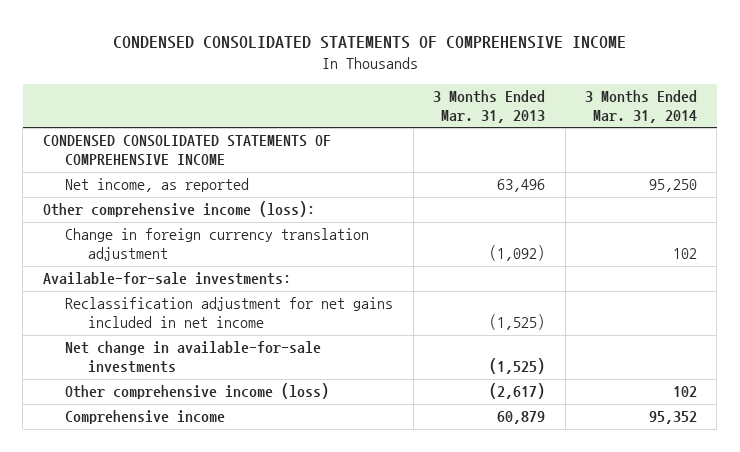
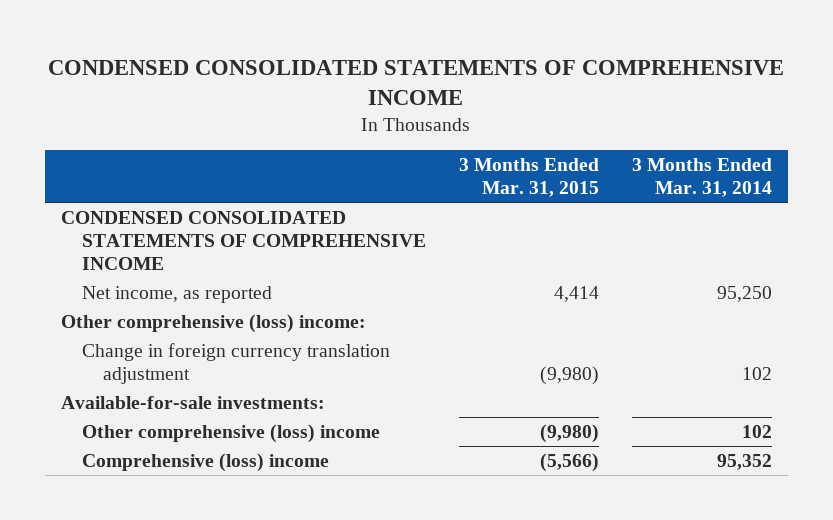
[433,90,546,123] 3 Months Ended Mar. 31, 2013 -> none
none -> [459,158,600,198] 3 Months Ended Mar. 31, 2015
[42,201,315,218] Other comprehensive income (loss): -> [61,313,367,333] Other comprehensive (loss) income:
[65,297,394,329] Reclassification adjustment for net gains included in net income -> none
[65,341,322,374] Net change in available-for-sale investments -> none
[65,383,330,400] Other comprehensive income (loss) -> [82,423,381,443] Other comprehensive (loss) income
[65,410,226,425] Comprehensive income -> [82,452,330,472] Comprehensive (loss) income

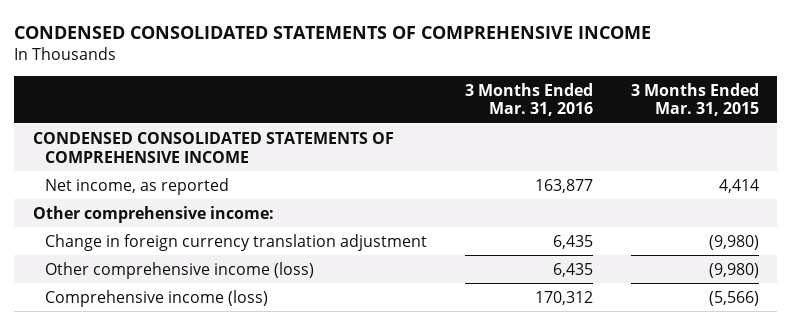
[631,158,772,198] 3 Months Ended Mar. 31, 2014 -> none
none -> [464,82,593,117] 3 Months Ended Mar. 31, 2016
[61,313,367,333] Other comprehensive (loss) income: -> [33,205,275,223] Other comprehensive income:
[61,395,326,409] Available-for-sale investments: -> none
[82,423,381,443] Other comprehensive (loss) income -> [45,261,315,279] Other comprehensive income (loss)
[82,452,330,472] Comprehensive (loss) income -> [45,289,269,307] Comprehensive income (loss)

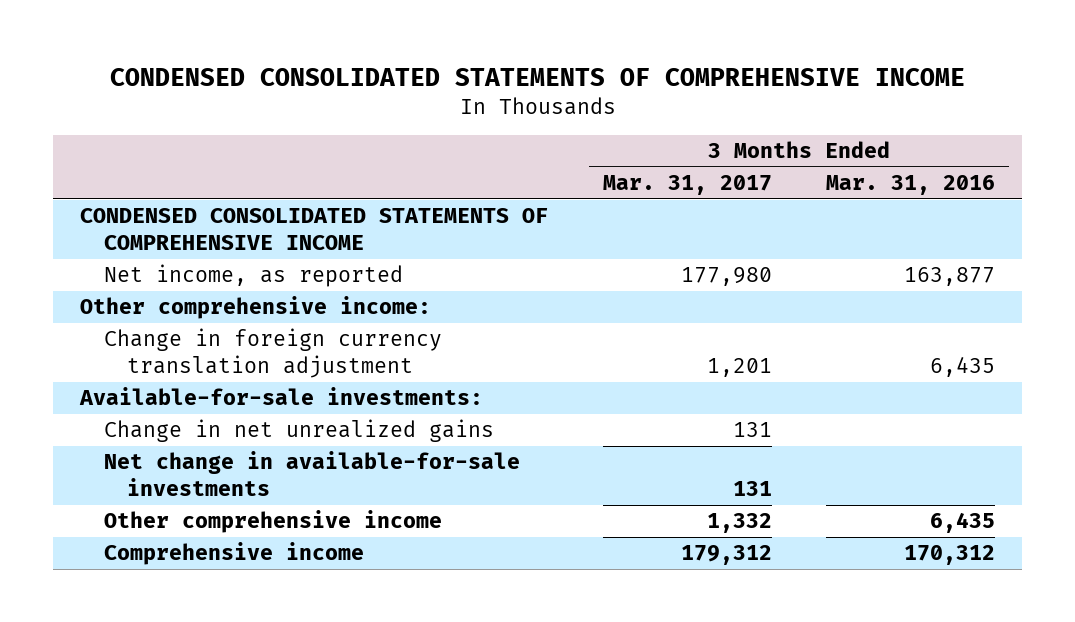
[630,82,759,117] 3 Months Ended Mar. 31, 2015 -> none
none -> [602,175,772,196] Mar. 31, 2017
none -> [79,387,484,406] Available-for-sale investments:
none -> [103,419,494,443] Change in net unrealized gains
none -> [103,451,520,497] Net change in available-for-sale investments
[45,261,315,279] Other comprehensive income (loss) -> [103,510,442,534] Other comprehensive income
[45,289,269,307] Comprehensive income (loss) -> [103,542,364,566] Comprehensive income

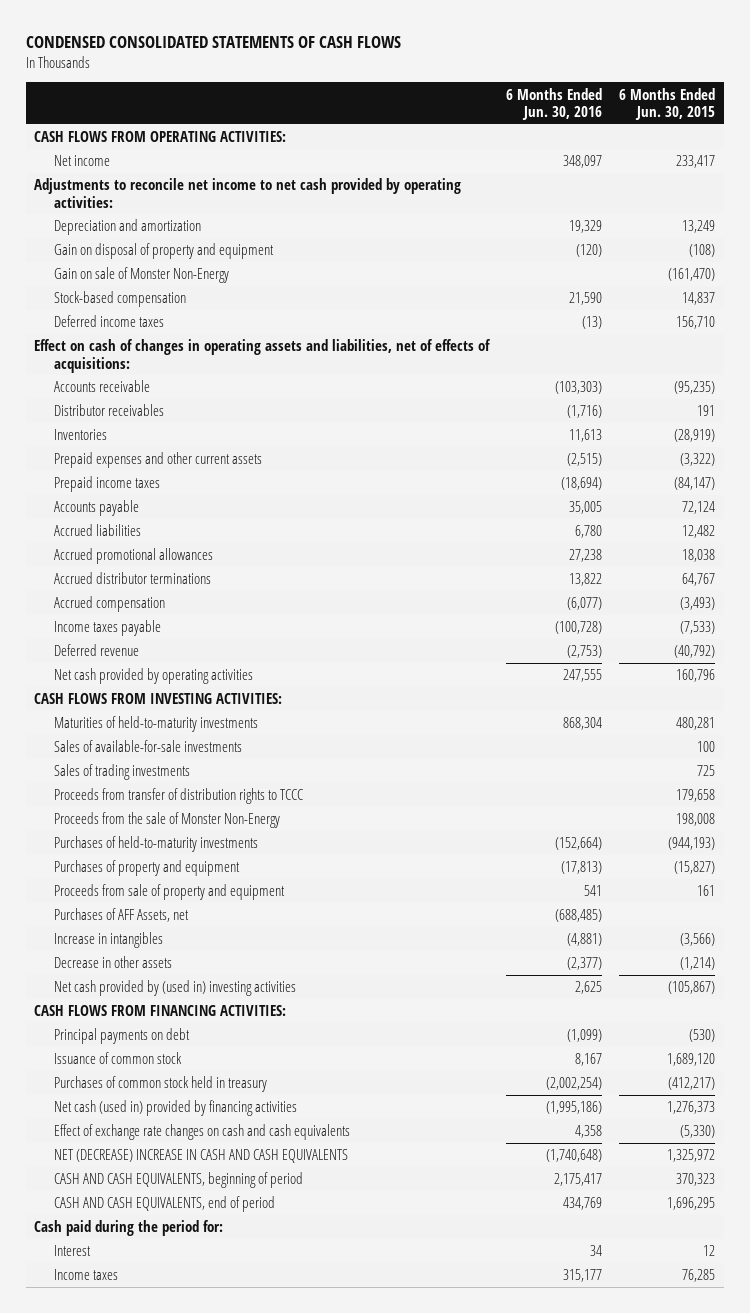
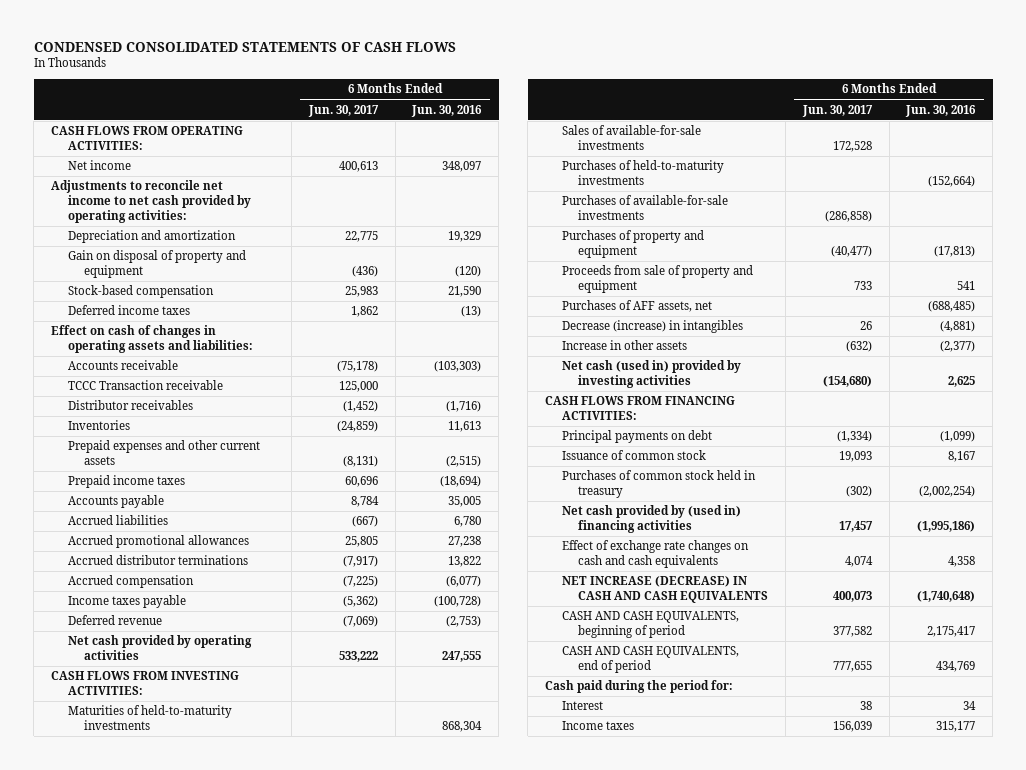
[619,87,716,121] 6 Months Ended Jun. 30, 2015 -> none
none -> [307,104,379,117] Jun. 30, 2017
[53,267,229,284] Gain on sale of Monster Non-Energy -> none
[34,339,492,373] Effect on cash of changes in operating assets and liabilities, net of effects of acquisitions: -> [50,325,253,354] Effect on cash of changes in operating assets and liabilities:
none -> [67,380,223,391] TCCC Transaction receivable
[53,764,190,781] Sales of trading investments -> none
[53,788,303,805] Proceeds from transfer of distribution rights to TCCC -> none
[53,812,280,829] Proceeds from the sale of Monster Non-Energy -> none
none -> [561,195,728,221] Purchases of available-for-sale investments
[53,908,189,923] Purchases of AFF Assets, net -> [561,300,712,313] Purchases of AFF assets, net
[53,932,163,949] Increase in intangibles -> [561,320,743,334] Decrease (increase) in intangibles
[53,956,172,969] Decrease in other assets -> [561,340,687,351] Increase in other assets
[53,980,296,997] Net cash provided by (used in) investing activities -> [561,360,741,389] Net cash (used in) provided by investing activities
[53,1100,297,1117] Net cash (used in) provided by financing activities -> [561,505,741,534] Net cash provided by (used in) financing activities
[53,1149,348,1164] NET (DECREASE) INCREASE IN CASH AND CASH EQUIVALENTS -> [561,576,769,604] NET INCREASE (DECREASE) IN CASH AND CASH EQUIVALENTS

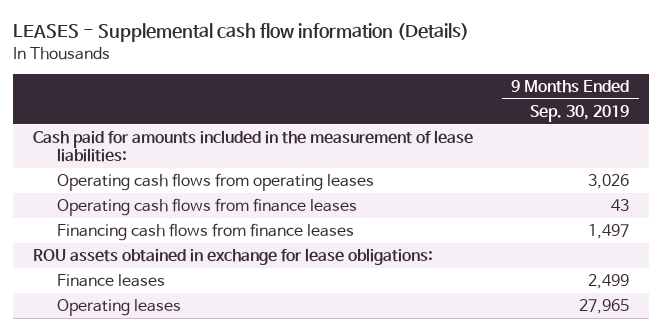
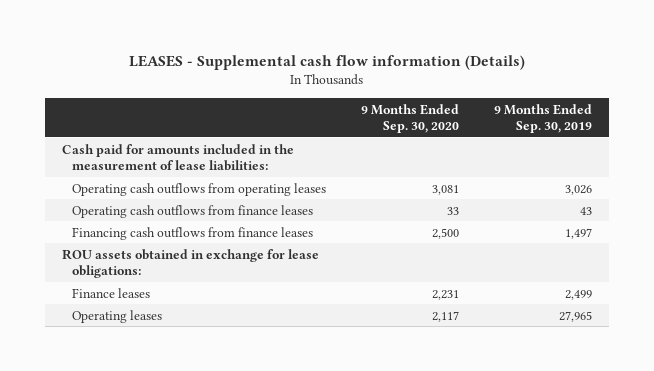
none -> [361,103,460,133] 9 Months Ended Sep. 30, 2020
[56,172,374,191] Operating cash flows from operating leases -> [72,182,327,196] Operating cash outflows from operating leases
[56,197,357,216] Operating cash flows from finance leases -> [72,204,314,218] Operating cash outflows from finance leases
[56,222,354,241] Financing cash flows from finance leases -> [72,226,314,240] Financing cash outflows from finance leases

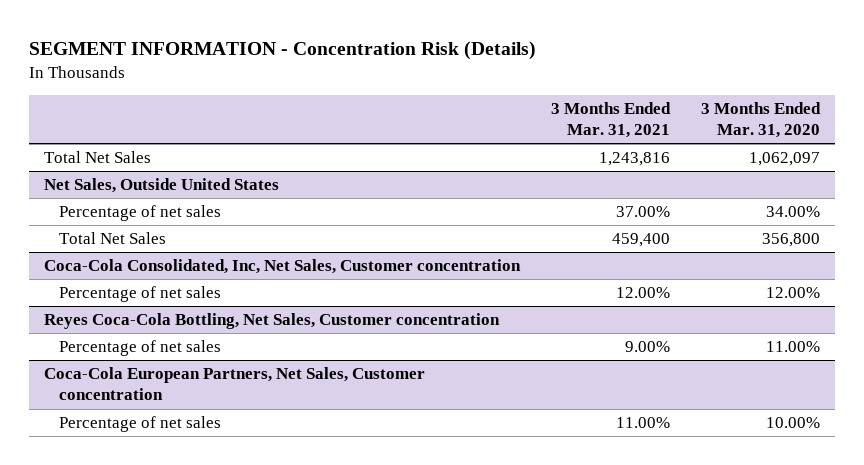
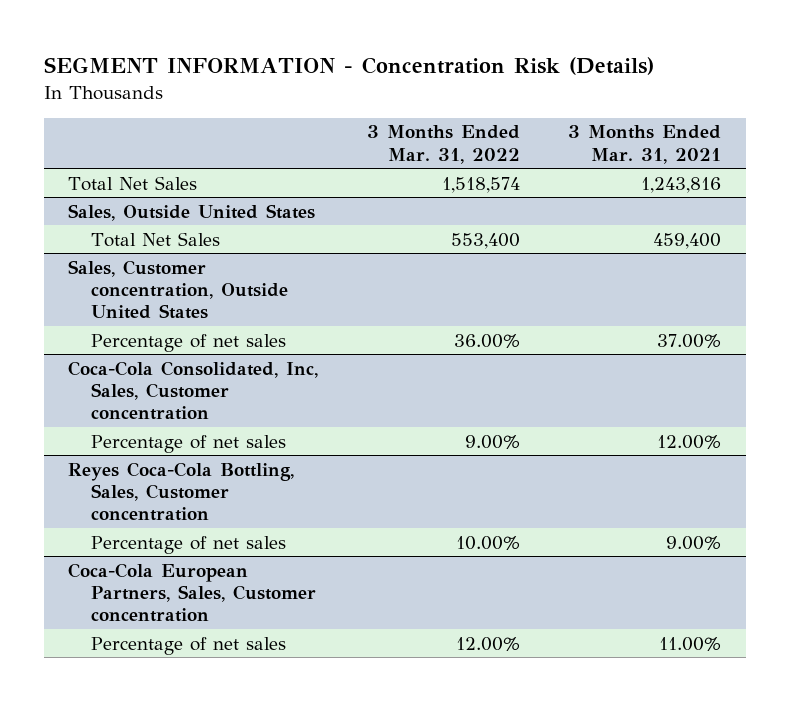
[700,101,821,138] 3 Months Ended Mar. 31, 2020 -> none
none -> [366,125,520,164] 3 Months Ended Mar. 31, 2022
[58,205,221,222] Percentage of net sales -> none
[44,178,280,194] Net Sales, Outside United States -> [68,203,316,221] Sales, Outside United States
none -> [68,259,289,320] Sales, Customer concentration, Outside United States
none -> [91,333,287,352] Percentage of net sales
[44,259,522,275] Coca-Cola Consolidated, Inc, Net Sales, Customer concentration -> [68,360,319,421] Coca-Cola Consolidated, Inc, Sales, Customer concentration
[44,313,501,330] Reyes Coca-Cola Bottling, Net Sales, Customer concentration -> [68,461,295,522] Reyes Coca-Cola Bottling, Sales, Customer concentration
[44,367,426,401] Coca-Cola European Partners, Net Sales, Customer concentration -> [68,562,317,623] Coca-Cola European Partners, Sales, Customer concentration

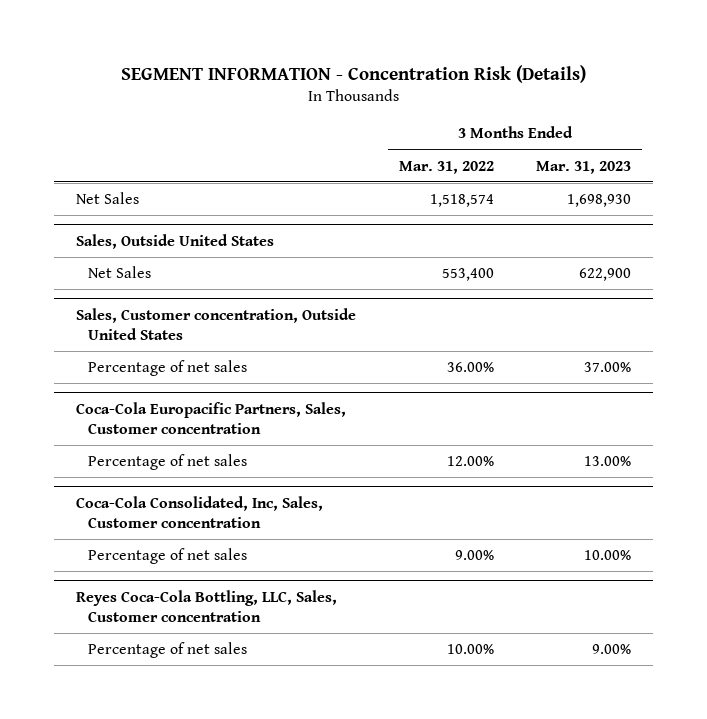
[568,125,722,164] 3 Months Ended Mar. 31, 2021 -> none
none -> [536,160,632,174] Mar. 31, 2023
[68,175,198,191] Total Net Sales -> [75,192,139,205] Net Sales
[91,231,221,247] Total Net Sales -> [87,266,151,279] Net Sales
none -> [75,402,346,434] Coca-Cola Europacific Partners, Sales, Customer concentration
none -> [87,454,247,471] Percentage of net sales
[68,461,295,522] Reyes Coca-Cola Bottling, Sales, Customer concentration -> [75,590,337,622] Reyes Coca-Cola Bottling, LLC, Sales, Customer concentration
[68,562,317,623] Coca-Cola European Partners, Sales, Customer concentration -> none
[91,636,287,655] Percentage of net sales -> none

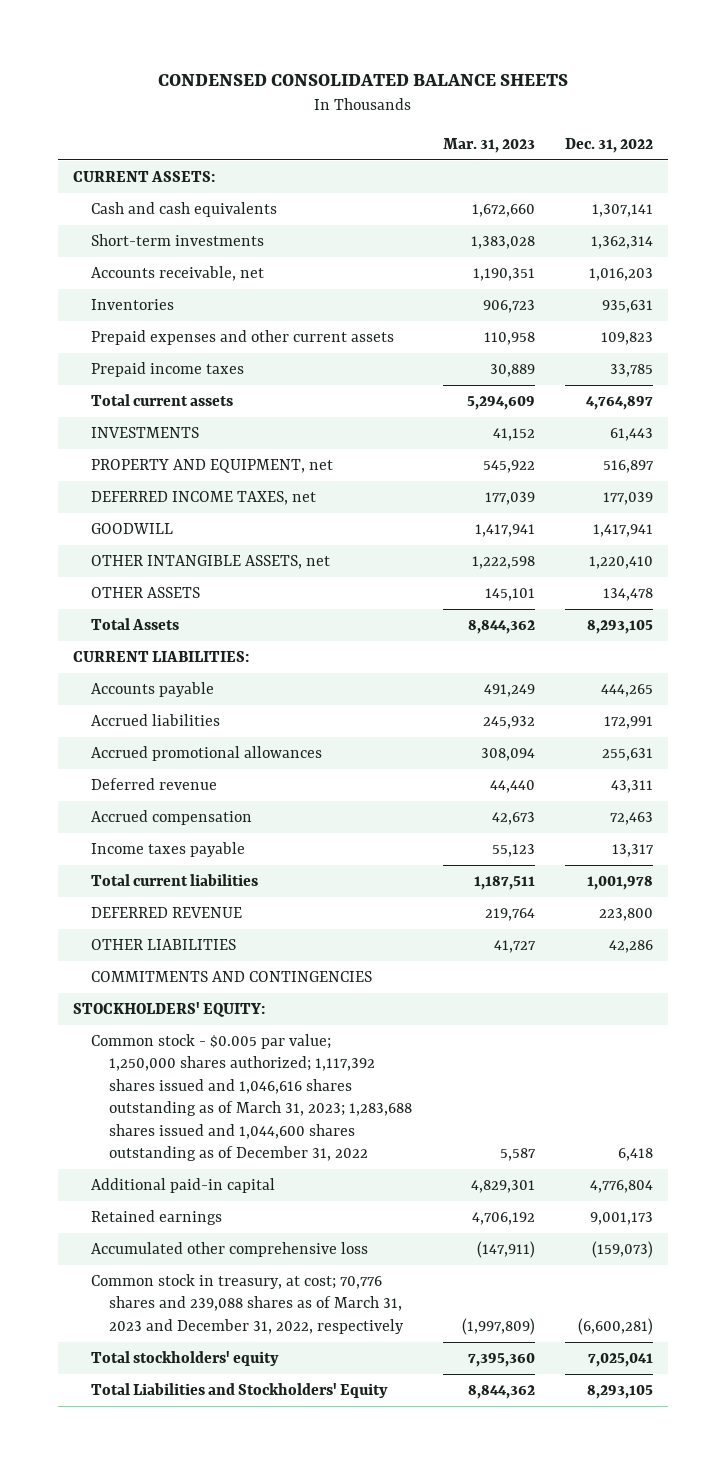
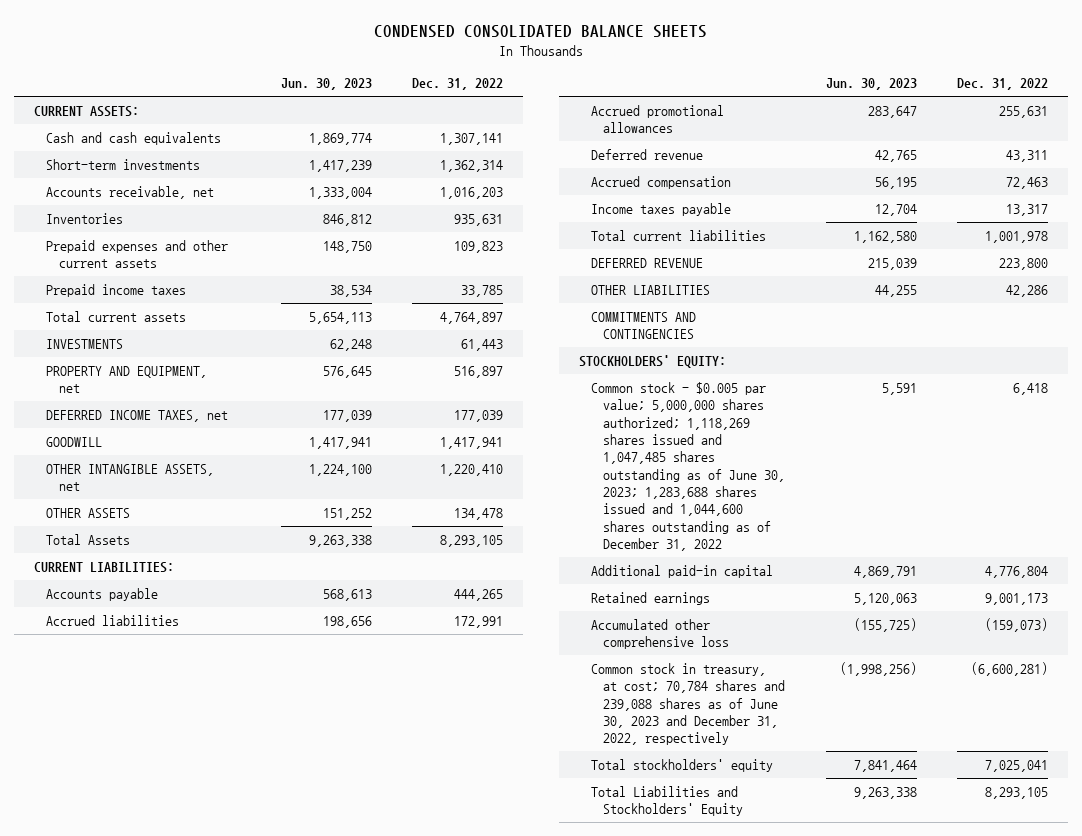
[442,138,535,154] Mar. 31, 2023 -> none
none -> [280,78,372,91] Jun. 30, 2023
[91,1034,413,1161] Common stock - $0.005 par value; 1,250,000 shares authorized; 1,117,392 shares issued and 1,046,616 shares outstanding as of March 31, 2023; 1,283,688 shares issued and 1,044,600 shares outstanding as of December 31, 2022 -> [591,382,786,551] Common stock - $0.005 par value; 5,000,000 shares authorized; 1,118,269 shares issued and 1,047,485 shares outstanding as of June 30, 2023; 1,283,688 shares issued and 1,044,600 shares outstanding as of December 31, 2022
[91,1274,405,1334] Common stock in treasury, at cost; 70,776 shares and 239,088 shares as of March 31, 2023 and December 31, 2022, respectively -> [591,663,786,746] Common stock in treasury, at cost; 70,784 shares and 239,088 shares as of June 30, 2023 and December 31, 2022, respectively

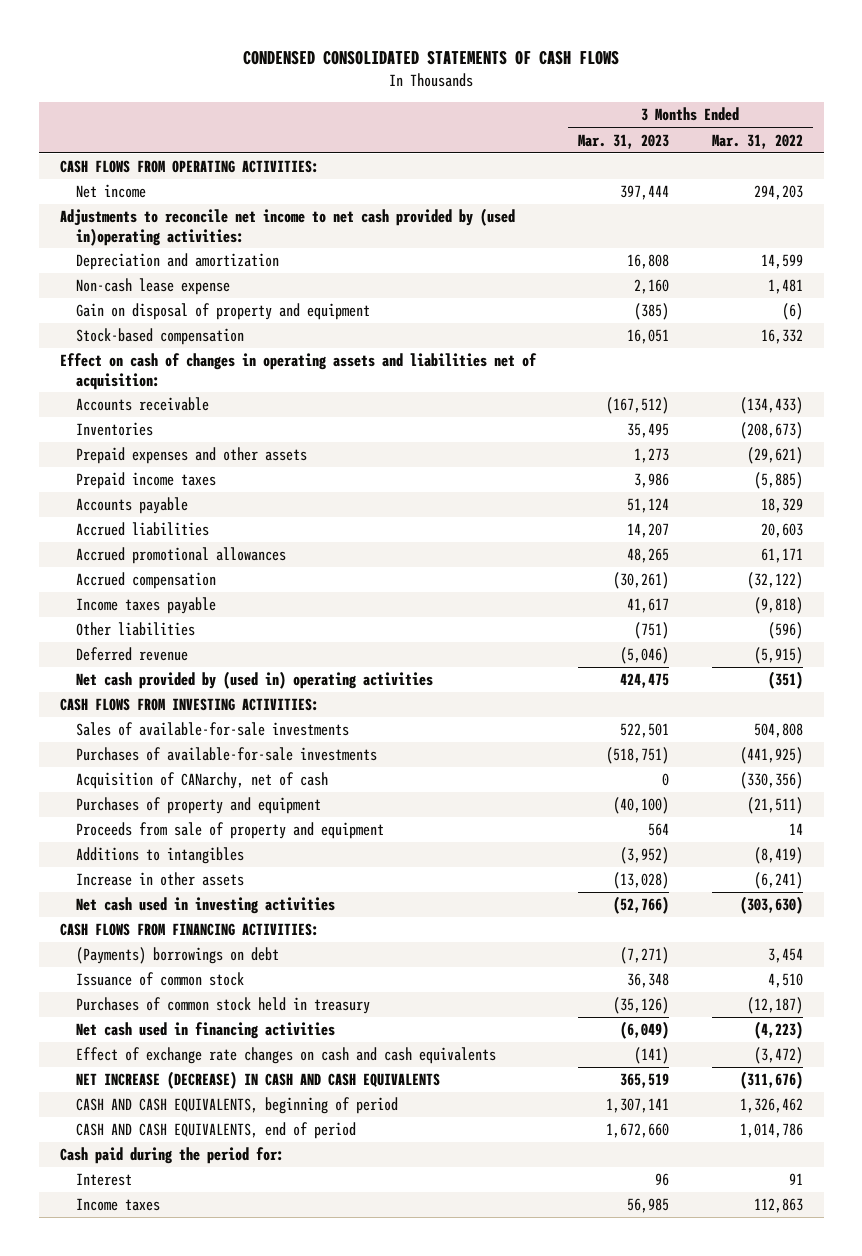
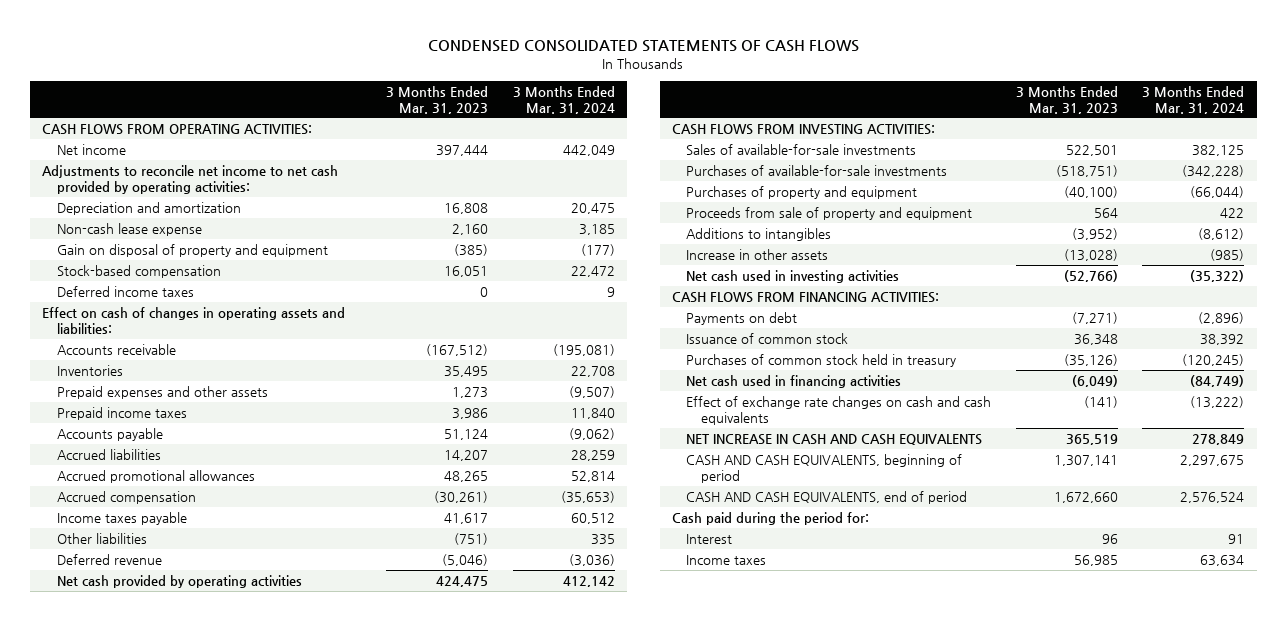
[711,133,803,149] Mar. 31, 2022 -> none
none -> [512,85,615,114] 3 Months Ended Mar. 31, 2024
[59,208,515,246] Adjustments to reconcile net income to net cash provided by (used in)operating activities: -> [42,164,339,194] Adjustments to reconcile net income to net cash provided by operating activities:
none -> [56,285,194,297] Deferred income taxes
[59,353,537,390] Effect on cash of changes in operating assets and liabilities net of acquisition: -> [42,306,346,334] Effect on cash of changes in operating assets and liabilities:
[76,671,434,690] Net cash provided by (used in) operating activities -> [56,574,302,588] Net cash provided by operating activities
[76,772,329,790] Acquisition of CANarchy, net of cash -> none
[76,947,280,965] (Payments) borrowings on debt -> [686,311,798,325] Payments on debt
[76,1071,441,1090] NET INCREASE (DECREASE) IN CASH AND CASH EQUIVALENTS -> [686,433,983,445] NET INCREASE IN CASH AND CASH EQUIVALENTS

